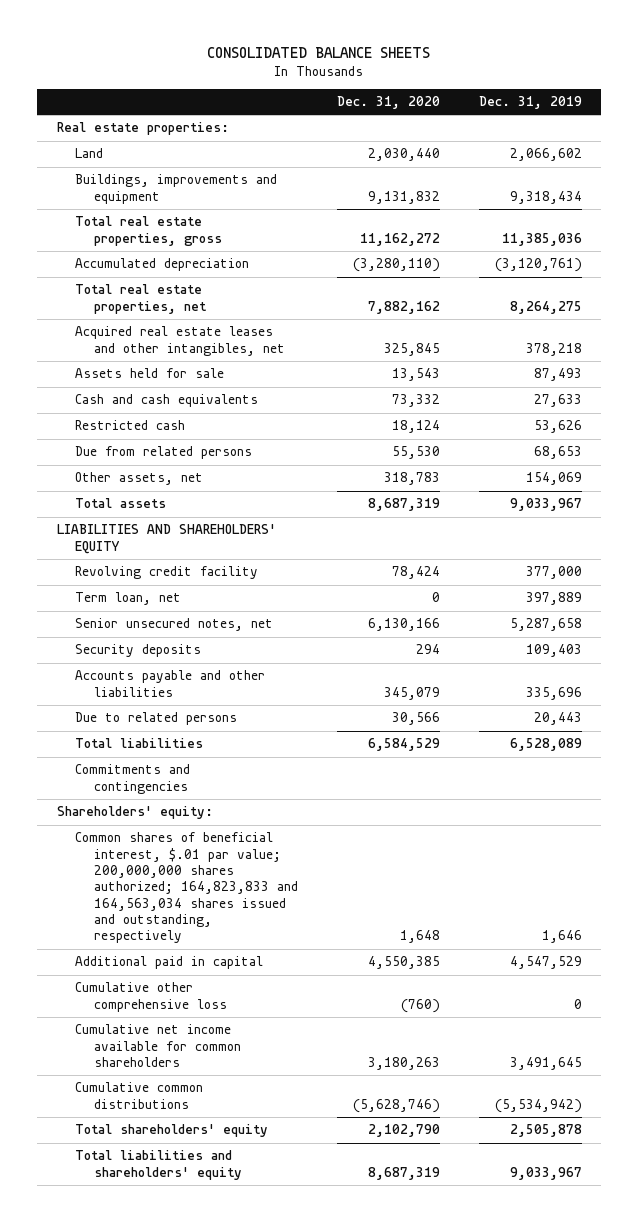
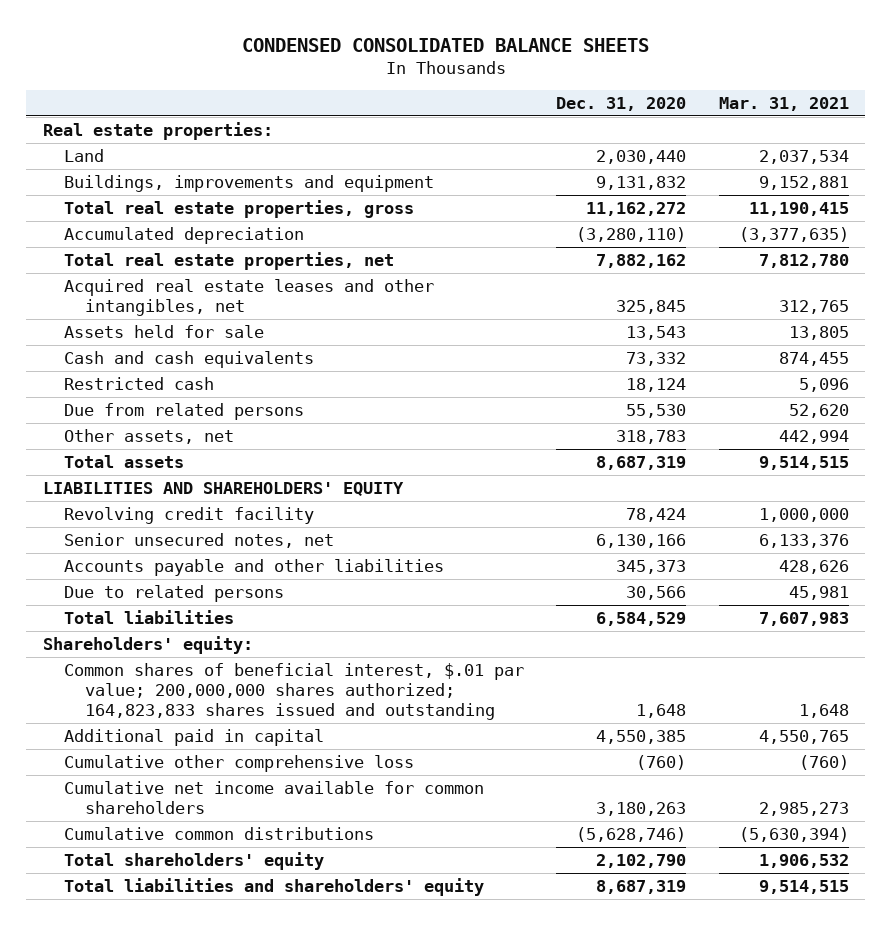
[207,46,431,58] CONSOLIDATED BALANCE SHEETS -> [241,37,649,52] CONDENSED CONSOLIDATED BALANCE SHEETS
[478,96,582,110] Dec. 31, 2019 -> none
none -> [718,97,849,112] Mar. 31, 2021
[75,592,182,606] Term loan, net -> none
[75,644,202,658] Security deposits -> none
[384,686,441,700] 345,079 -> [616,559,687,574] 345,373
[75,764,191,794] Commitments and contingencies -> none
[75,832,299,944] Common shares of beneficial interest, $.01 par value; 200,000,000 shares authorized; 164,823,833 and 164,563,034 shares issued and outstanding, respectively -> [63,662,524,721] Common shares of beneficial interest, $.01 par value; 200,000,000 shares authorized; 164,823,833 shares issued and outstanding

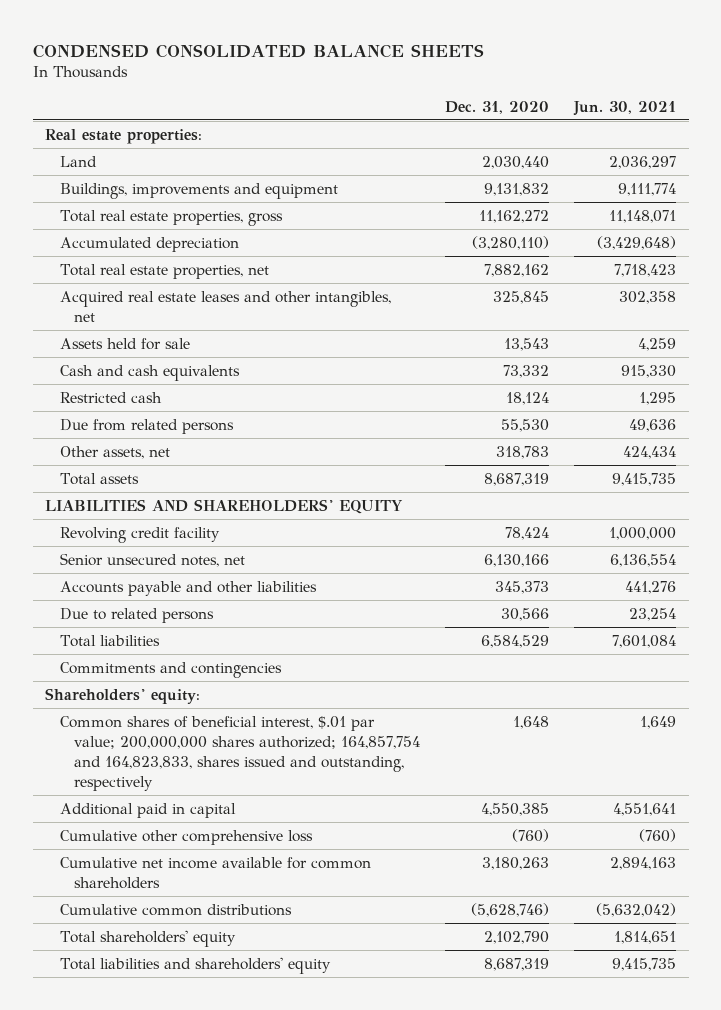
[718,97,849,112] Mar. 31, 2021 -> none
none -> [573,100,677,116] Jun. 30, 2021
none -> [59,661,282,678] Commitments and contingencies
[63,662,524,721] Common shares of beneficial interest, $.01 par value; 200,000,000 shares authorized; 164,823,833 shares issued and outstanding -> [59,715,420,791] Common shares of beneficial interest, $.01 par value; 200,000,000 shares authorized; 164,857,754 and 164,823,833, shares issued and outstanding, respectively

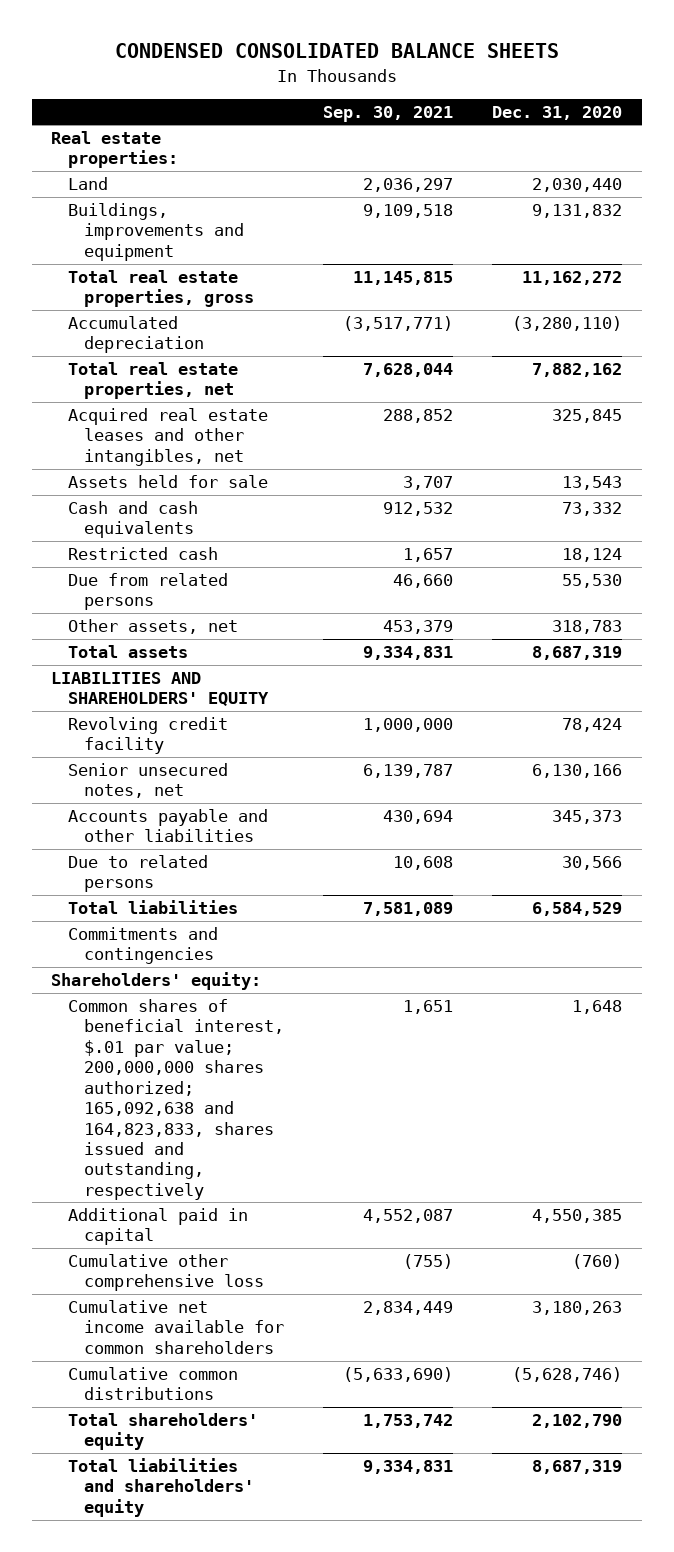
[573,100,677,116] Jun. 30, 2021 -> none
none -> [323,105,454,122] Sep. 30, 2021
[59,715,420,791] Common shares of beneficial interest, $.01 par value; 200,000,000 shares authorized; 164,857,754 and 164,823,833, shares issued and outstanding, respectively -> [67,999,285,1200] Common shares of beneficial interest, $.01 par value; 200,000,000 shares authorized; 165,092,638 and 164,823,833, shares issued and outstanding, respectively

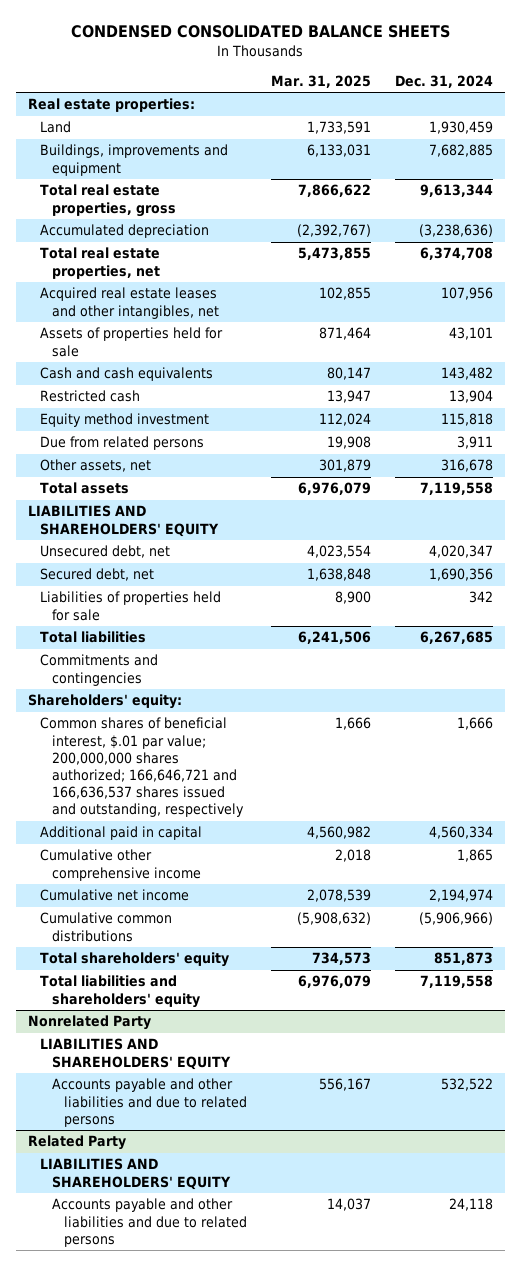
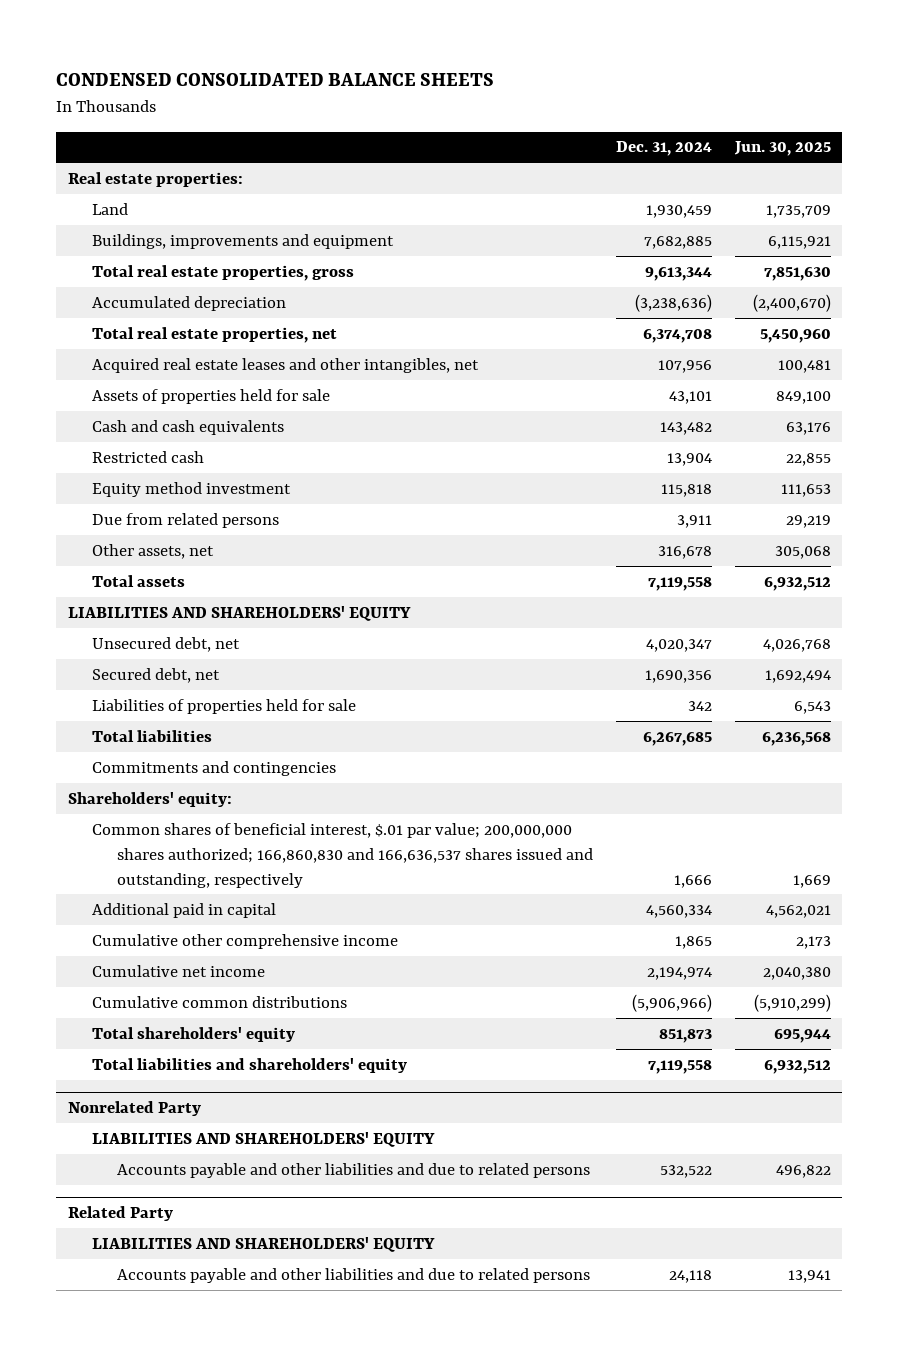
[271,75,372,89] Mar. 31, 2025 -> none
none -> [733,141,831,157] Jun. 30, 2025
[39,717,245,818] Common shares of beneficial interest, $.01 par value; 200,000,000 shares authorized; 166,646,721 and 166,636,537 shares issued and outstanding, respectively -> [92,822,593,888] Common shares of beneficial interest, $.01 par value; 200,000,000 shares authorized; 166,860,830 and 166,636,537 shares issued and outstanding, respectively

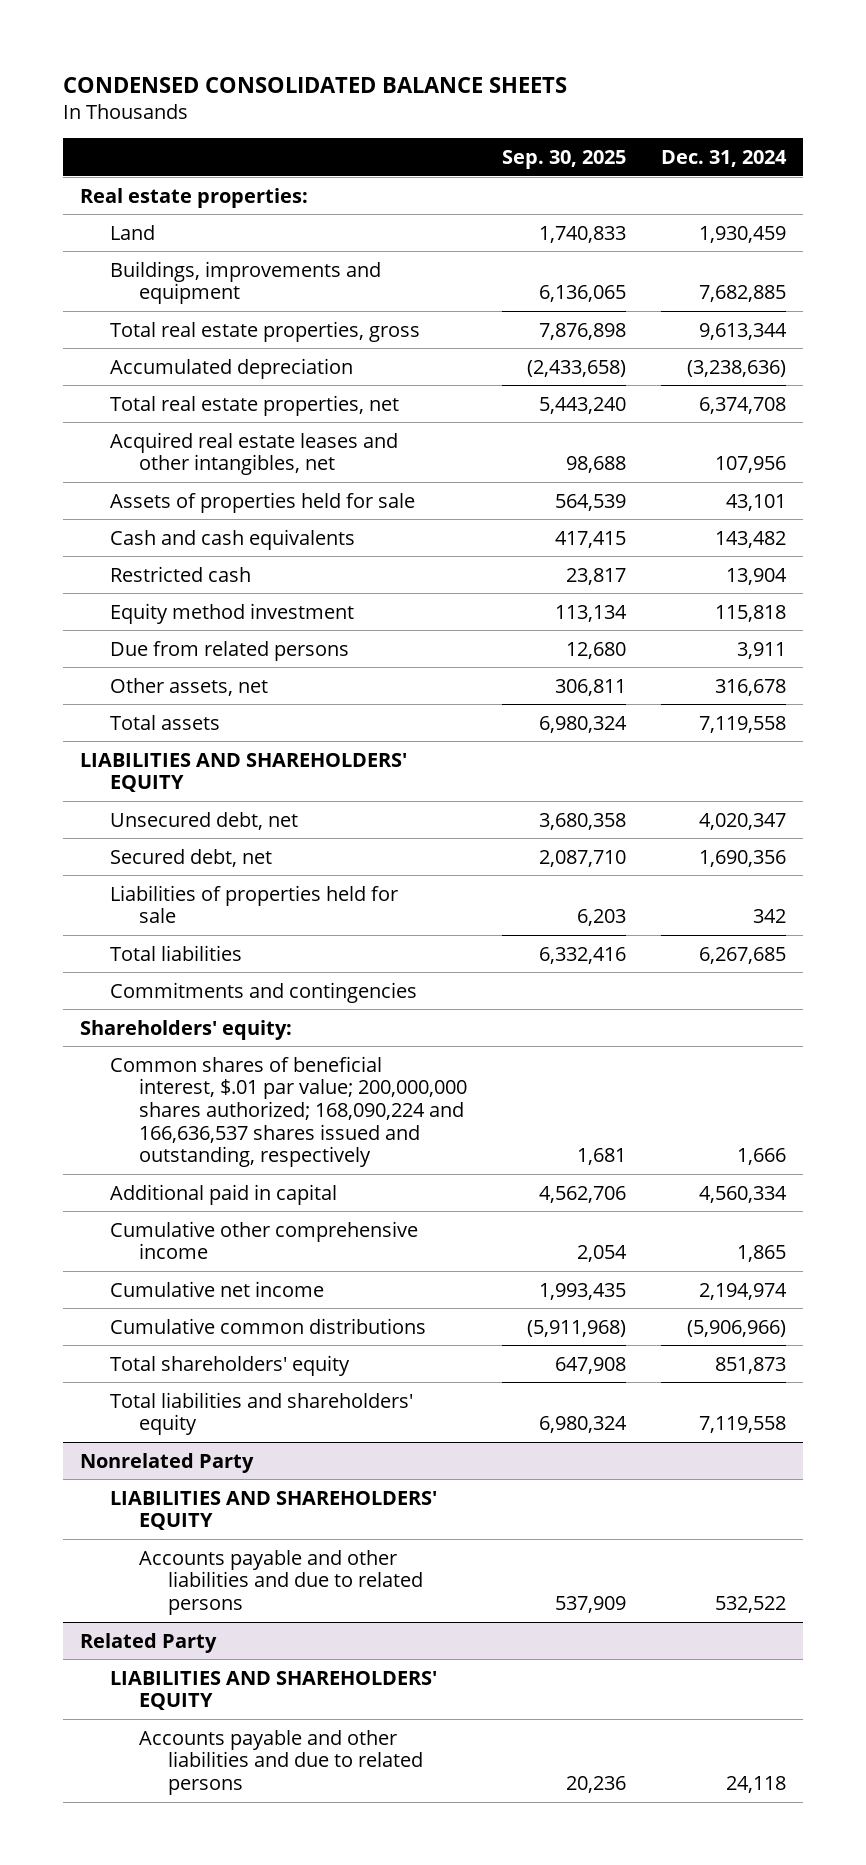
[733,141,831,157] Jun. 30, 2025 -> none
none -> [501,149,626,169] Sep. 30, 2025
[92,822,593,888] Common shares of beneficial interest, $.01 par value; 200,000,000 shares authorized; 166,860,830 and 166,636,537 shares issued and outstanding, respectively -> [109,1055,467,1168] Common shares of beneficial interest, $.01 par value; 200,000,000 shares authorized; 168,090,224 and 166,636,537 shares issued and outstanding, respectively

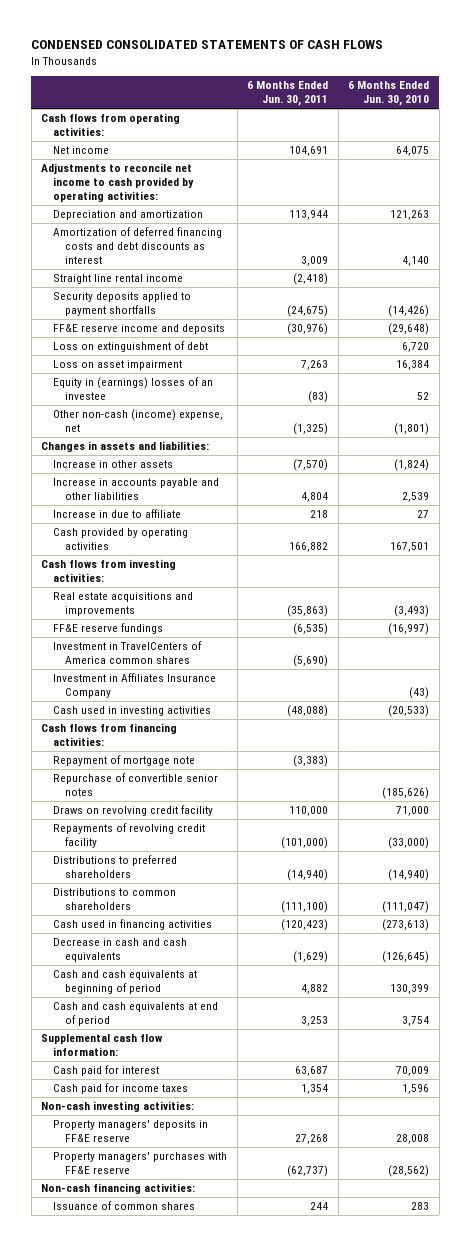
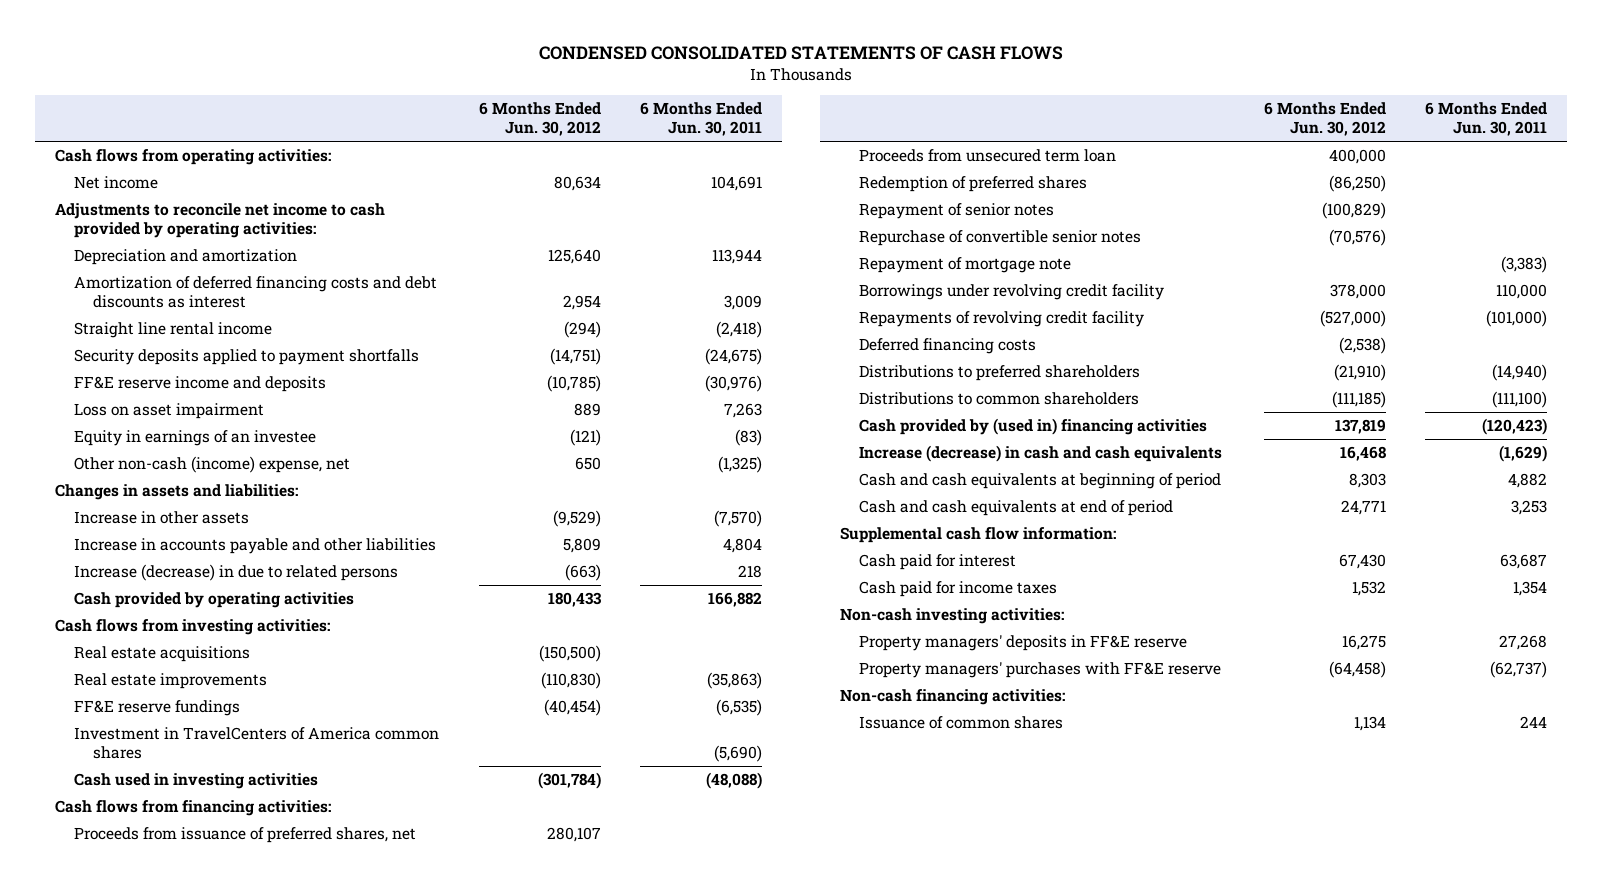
[348,81,430,107] 6 Months Ended Jun. 30, 2010 -> none
none -> [478,101,601,137] 6 Months Ended Jun. 30, 2012
[53,341,209,353] Loss on extinguishment of debt -> none
[53,377,214,401] Equity in (earnings) losses of an investee -> [74,429,317,446] Equity in earnings of an investee
[53,509,182,519] Increase in due to affiliate -> [74,563,399,581] Increase (decrease) in due to related persons
none -> [74,645,251,662] Real estate acquisitions
[53,592,194,617] Real estate acquisitions and improvements -> [74,672,268,689] Real estate improvements
[53,673,217,699] Investment in Affiliates Insurance Company -> none
none -> [74,826,417,843] Proceeds from issuance of preferred shares, net
none -> [859,148,1117,162] Proceeds from unsecured term loan
none -> [859,175,1088,192] Redemption of preferred shares
none -> [859,202,1055,219] Repayment of senior notes
[53,755,196,767] Repayment of mortgage note -> [859,256,1072,273] Repayment of mortgage note
[53,805,214,817] Draws on revolving credit facility -> [859,283,1165,300] Borrowings under revolving credit facility
none -> [859,337,1037,354] Deferred financing costs
[53,919,213,931] Cash used in financing activities -> [859,417,1208,435] Cash provided by (used in) financing activities
[53,938,188,963] Decrease in cash and cash equivalents -> [859,444,1223,462] Increase (decrease) in cash and cash equivalents

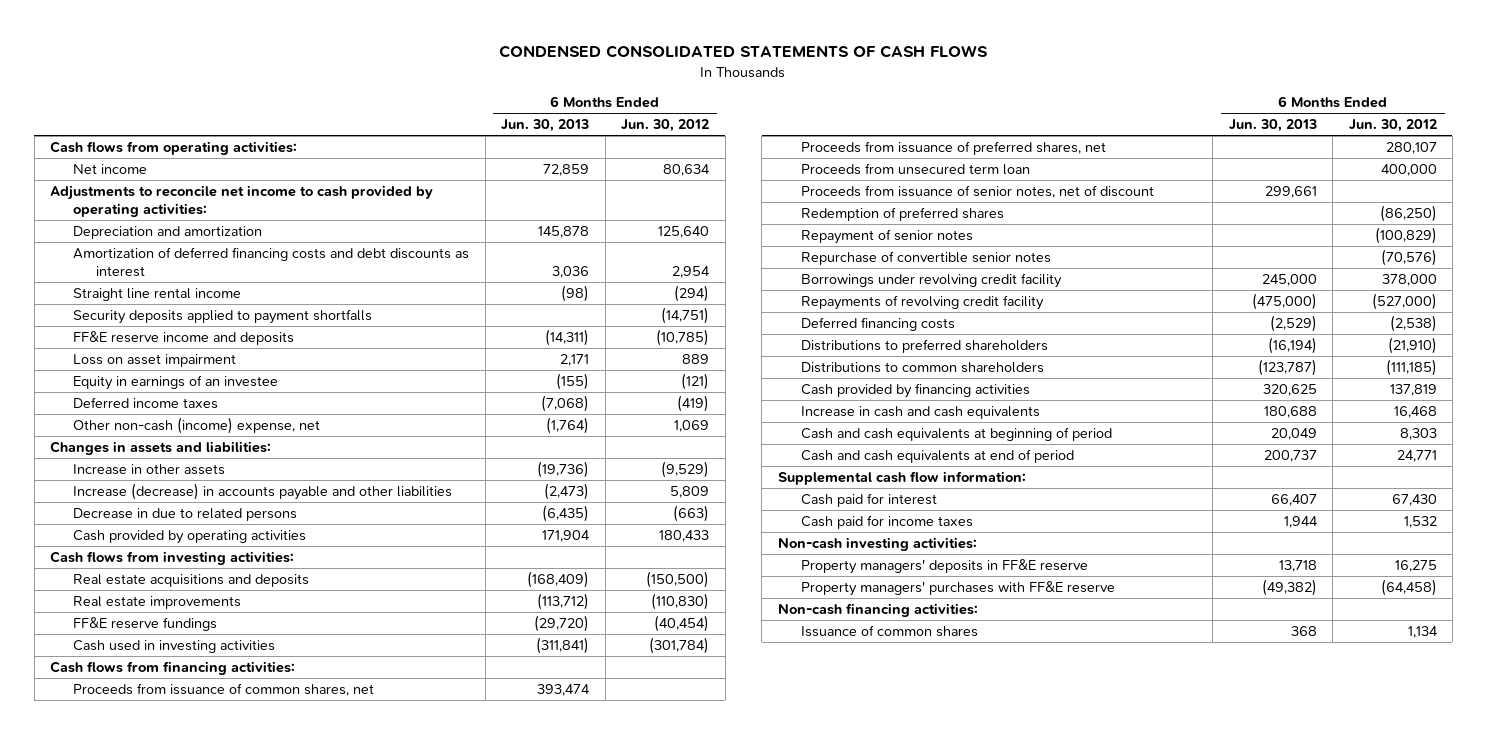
[640,101,763,137] 6 Months Ended Jun. 30, 2011 -> none
none -> [501,119,590,133] Jun. 30, 2013
none -> [73,396,219,409] Deferred income taxes
[574,456,601,470] 650 -> [674,419,710,432] 1,069
[74,537,437,554] Increase in accounts payable and other liabilities -> [73,482,453,500] Increase (decrease) in accounts payable and other liabilities
[74,563,399,581] Increase (decrease) in due to related persons -> [73,507,298,521] Decrease in due to related persons
[74,645,251,662] Real estate acquisitions -> [73,573,310,587] Real estate acquisitions and deposits
[74,726,440,760] Investment in TravelCenters of America common shares -> none
none -> [73,682,375,696] Proceeds from issuance of common shares, net
none -> [800,184,1154,198] Proceeds from issuance of senior notes, net of discount
[859,256,1072,273] Repayment of mortgage note -> none
[859,417,1208,435] Cash provided by (used in) financing activities -> [800,382,1030,398] Cash provided by financing activities
[859,444,1223,462] Increase (decrease) in cash and cash equivalents -> [800,405,1040,419] Increase in cash and cash equivalents

